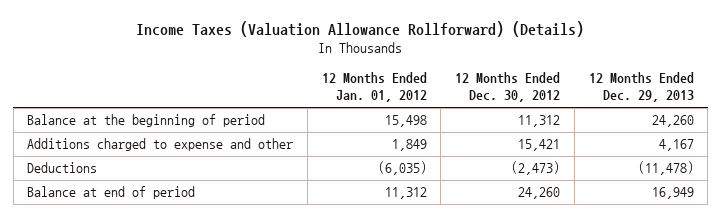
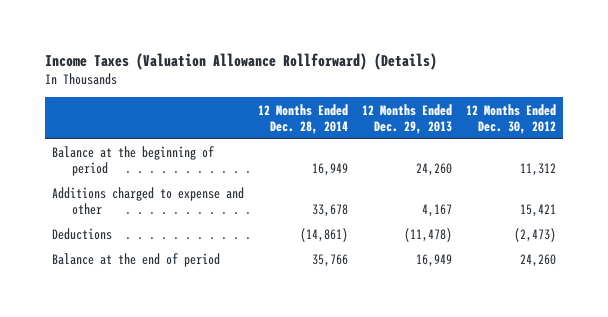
[321,72,427,103] 12 Months Ended Jan. 01, 2012 -> none
none -> [257,103,348,134] 12 Months Ended Dec. 28, 2014
[27,186,196,200] Balance at end of period -> [51,253,220,268] Balance at the end of period

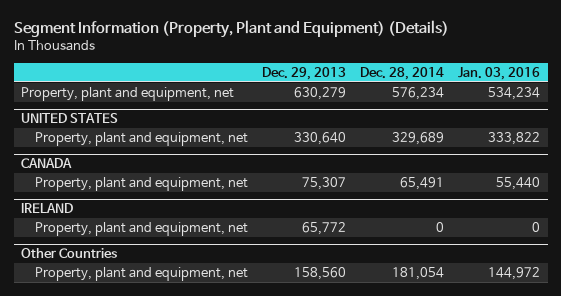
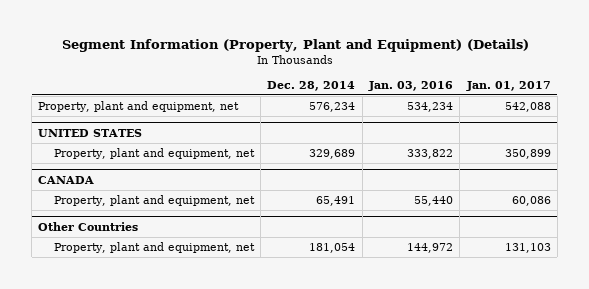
[261,66,346,80] Dec. 29, 2013 -> none
none -> [465,80,551,91] Jan. 01, 2017
[20,203,73,214] IRELAND -> none
[34,221,248,236] Property, plant and equipment, net -> none

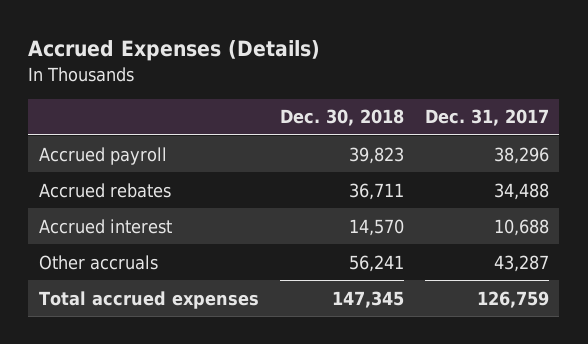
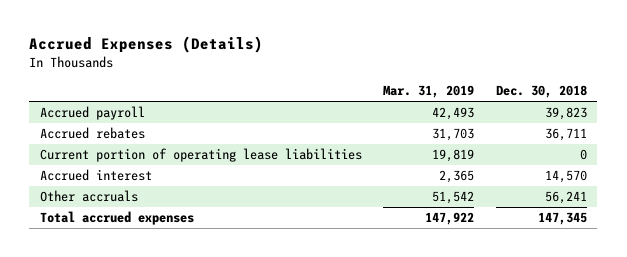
[424,109,549,127] Dec. 31, 2017 -> none
none -> [383,85,475,99] Mar. 31, 2019
none -> [39,148,362,163] Current portion of operating lease liabilities

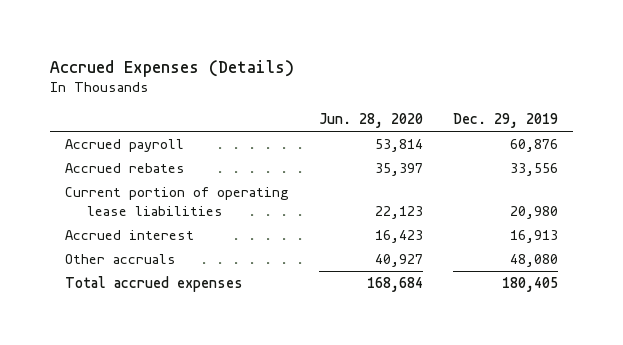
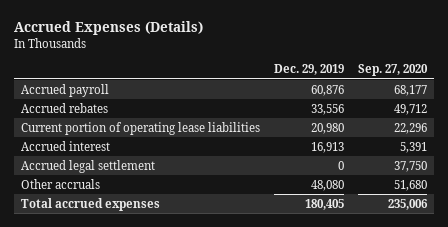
[319,113,424,129] Jun. 28, 2020 -> none
none -> [357,64,428,77] Sep. 27, 2020
none -> [21,159,156,173] Accrued legal settlement

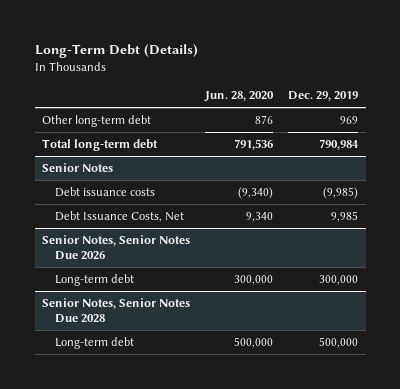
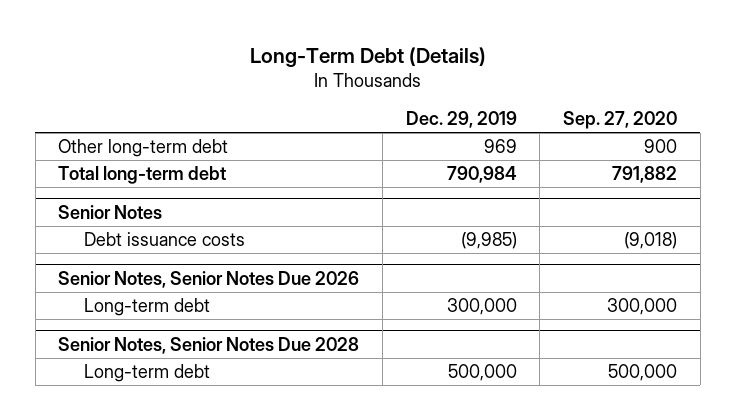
[204,91,275,103] Jun. 28, 2020 -> none
none -> [562,110,677,129] Sep. 27, 2020
[54,211,184,223] Debt Issuance Costs, Net -> none

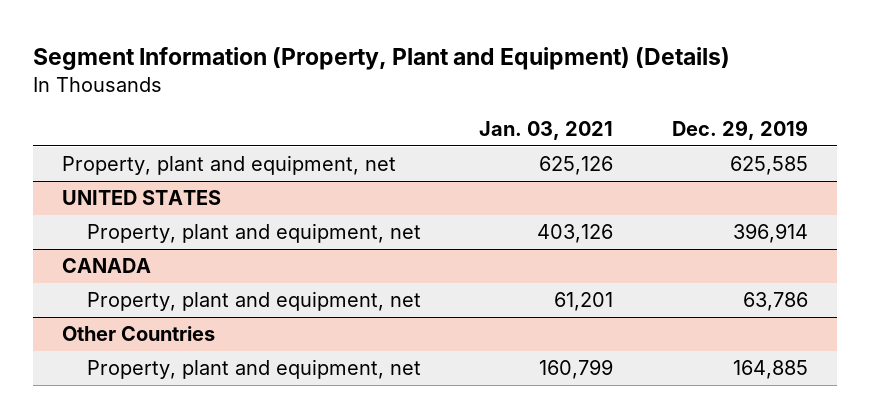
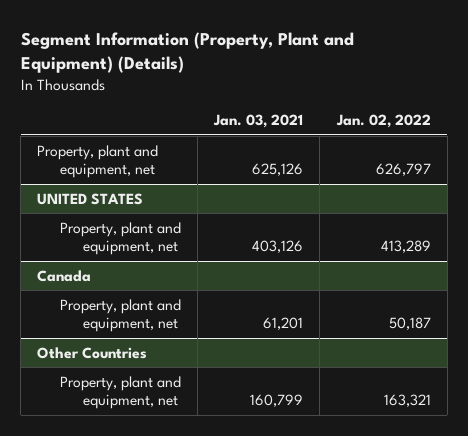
[671,120,808,141] Dec. 29, 2019 -> none
none -> [335,114,431,129] Jan. 02, 2022
[62,258,152,274] CANADA -> [37,269,92,282] Canada

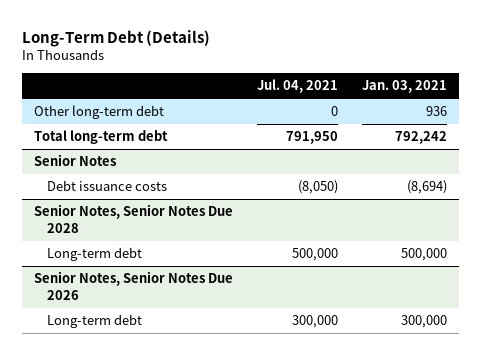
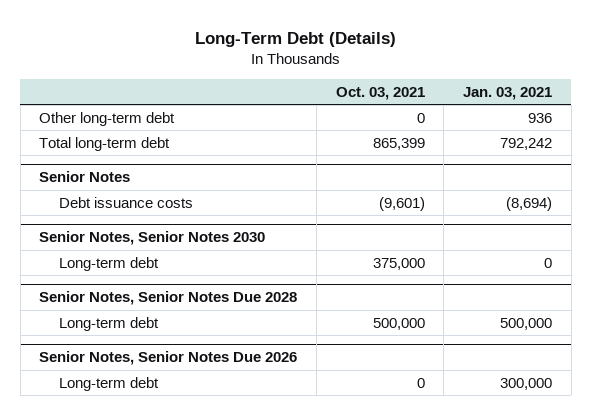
[257,79,339,94] Jul. 04, 2021 -> none
none -> [335,86,425,100] Oct. 03, 2021
none -> [39,231,266,246] Senior Notes, Senior Notes 2030
none -> [58,256,159,271] Long-term debt

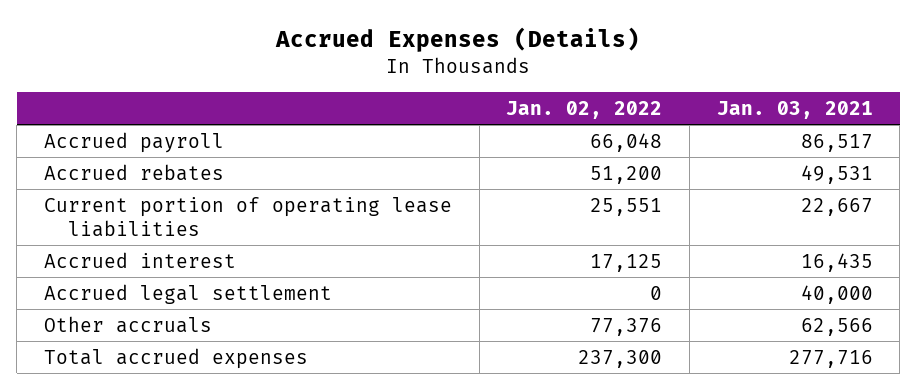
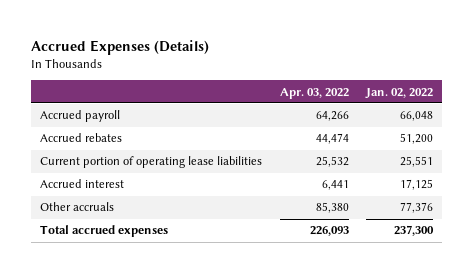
[716,100,873,119] Jan. 03, 2021 -> none
none -> [279,87,349,99] Apr. 03, 2022
[44,283,333,304] Accrued legal settlement -> none

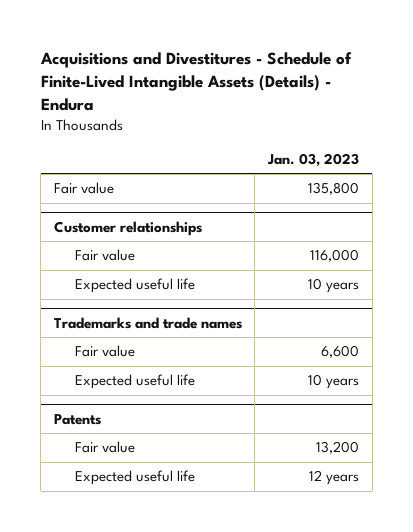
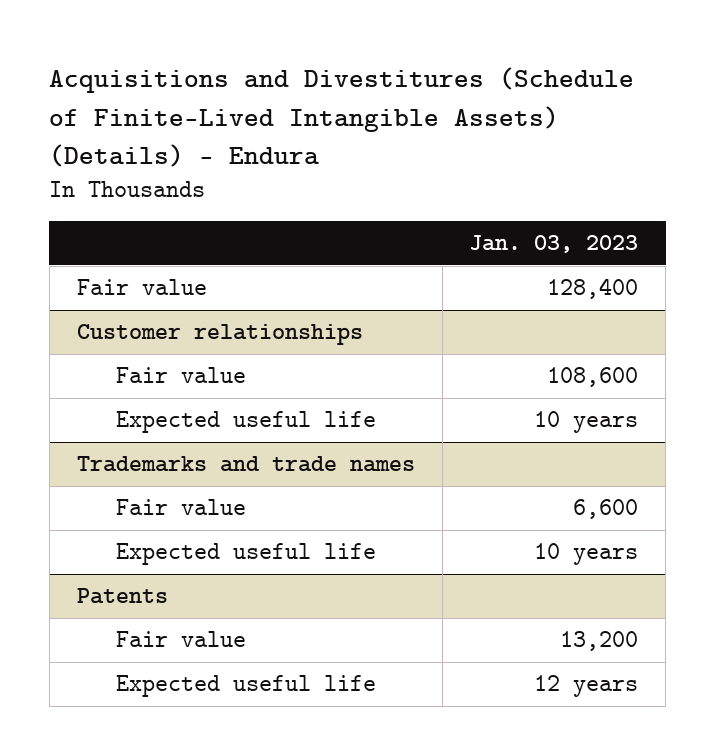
[39,51,352,111] Acquisitions and Divestitures - Schedule of Finite-Lived Intangible Assets (Details) - Endura -> [49,67,635,167] Acquisitions and Divestitures (Schedule of Finite-Lived Intangible Assets) (Details) - Endura
[307,182,359,196] 135,800 -> [547,278,639,300] 128,400
[309,249,359,263] 116,000 -> [547,367,639,388] 108,600

